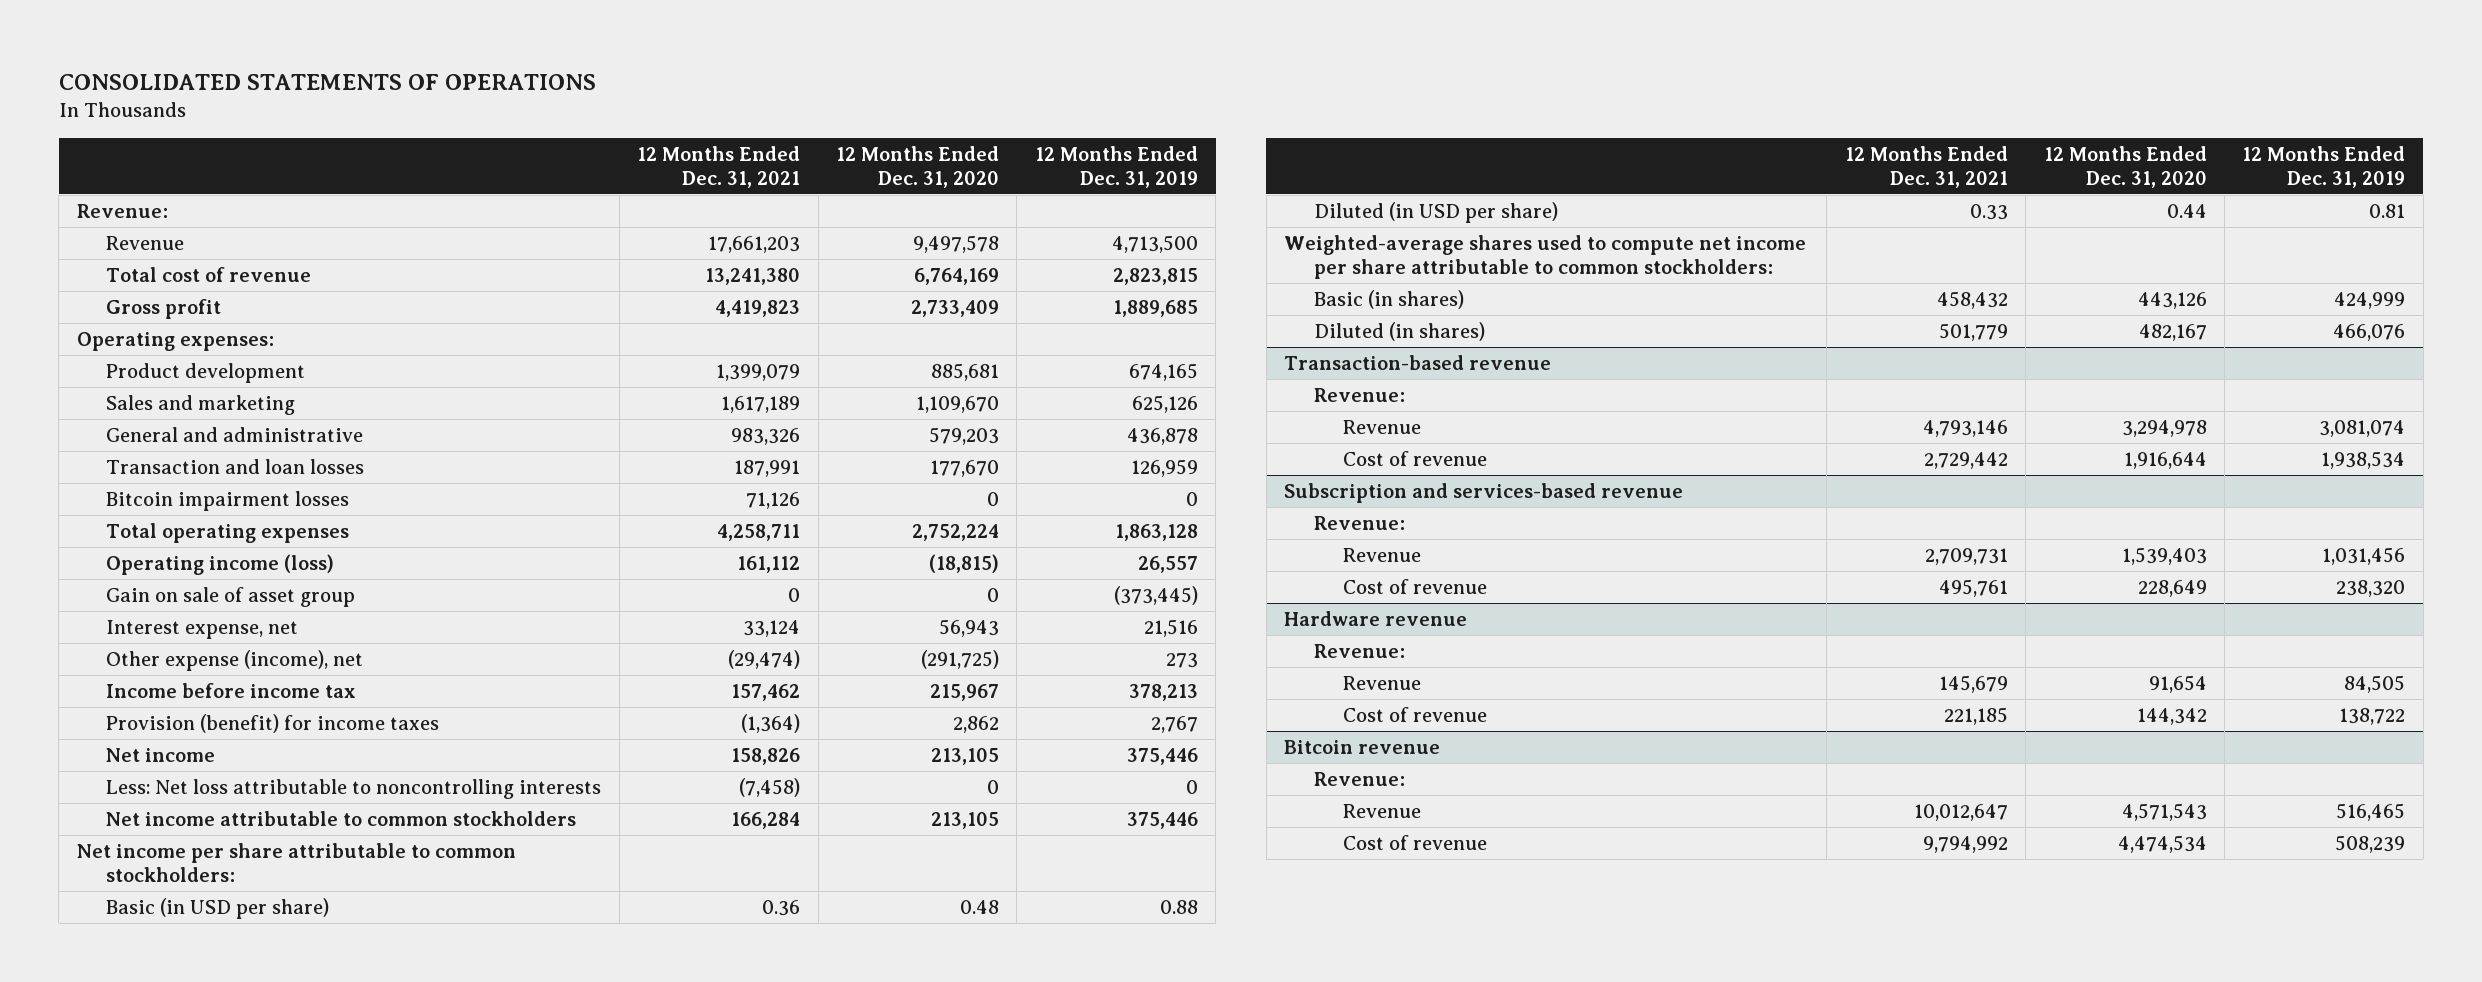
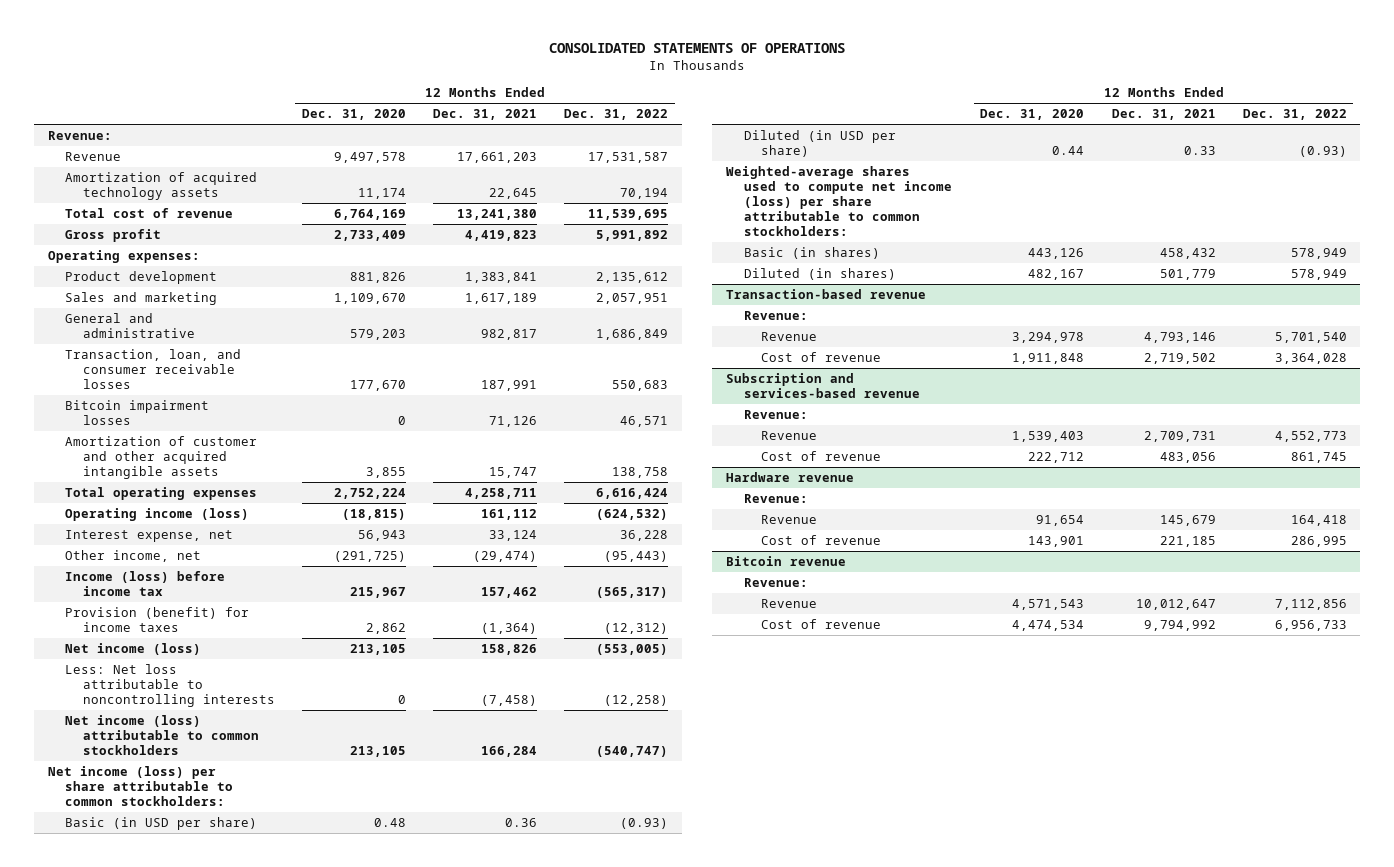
[1034,145,1198,188] 12 Months Ended Dec. 31, 2019 -> none
none -> [564,109,669,121] Dec. 31, 2022
none -> [65,171,258,200] Amortization of acquired technology assets
[716,363,801,381] 1,399,079 -> [465,271,538,283] 1,383,841
[931,362,1000,381] 885,681 -> [350,271,407,283] 881,826
[731,427,801,445] 983,326 -> [481,328,538,340] 982,817
[106,458,365,474] Transaction and loan losses -> [65,348,242,389] Transaction, loan, and consumer receivable losses
none -> [65,435,258,479] Amortization of customer and other acquired intangible assets
[106,586,356,607] Gain on sale of asset group -> none
[106,649,364,671] Other expense (income), net -> [65,549,202,562] Other income, net
[106,682,357,698] Income before income tax -> [65,570,226,596] Income (loss) before income tax
[106,747,216,762] Net income -> [65,642,202,655] Net income (loss)
[106,810,577,826] Net income attributable to common stockholders -> [65,714,260,755] Net income (loss) attributable to common stockholders
[76,842,516,883] Net income per share attributable to common stockholders: -> [47,765,234,806] Net income (loss) per share attributable to common stockholders:
[1284,234,1807,280] Weighted-average shares used to compute net income per share attributable to common stockholders: -> [726,165,952,236] Weighted-average shares used to compute net income (loss) per share attributable to common stockholders:
[1923,451,2008,469] 2,729,442 -> [1143,352,1216,364] 2,719,502
[2123,451,2207,469] 1,916,644 -> [1012,352,1085,364] 1,911,848
[1938,578,2008,597] 495,761 -> [1159,451,1216,463] 483,056
[2137,579,2207,597] 228,649 -> [1028,451,1085,463] 222,712
[2136,707,2207,725] 144,342 -> [1028,535,1085,547] 143,901

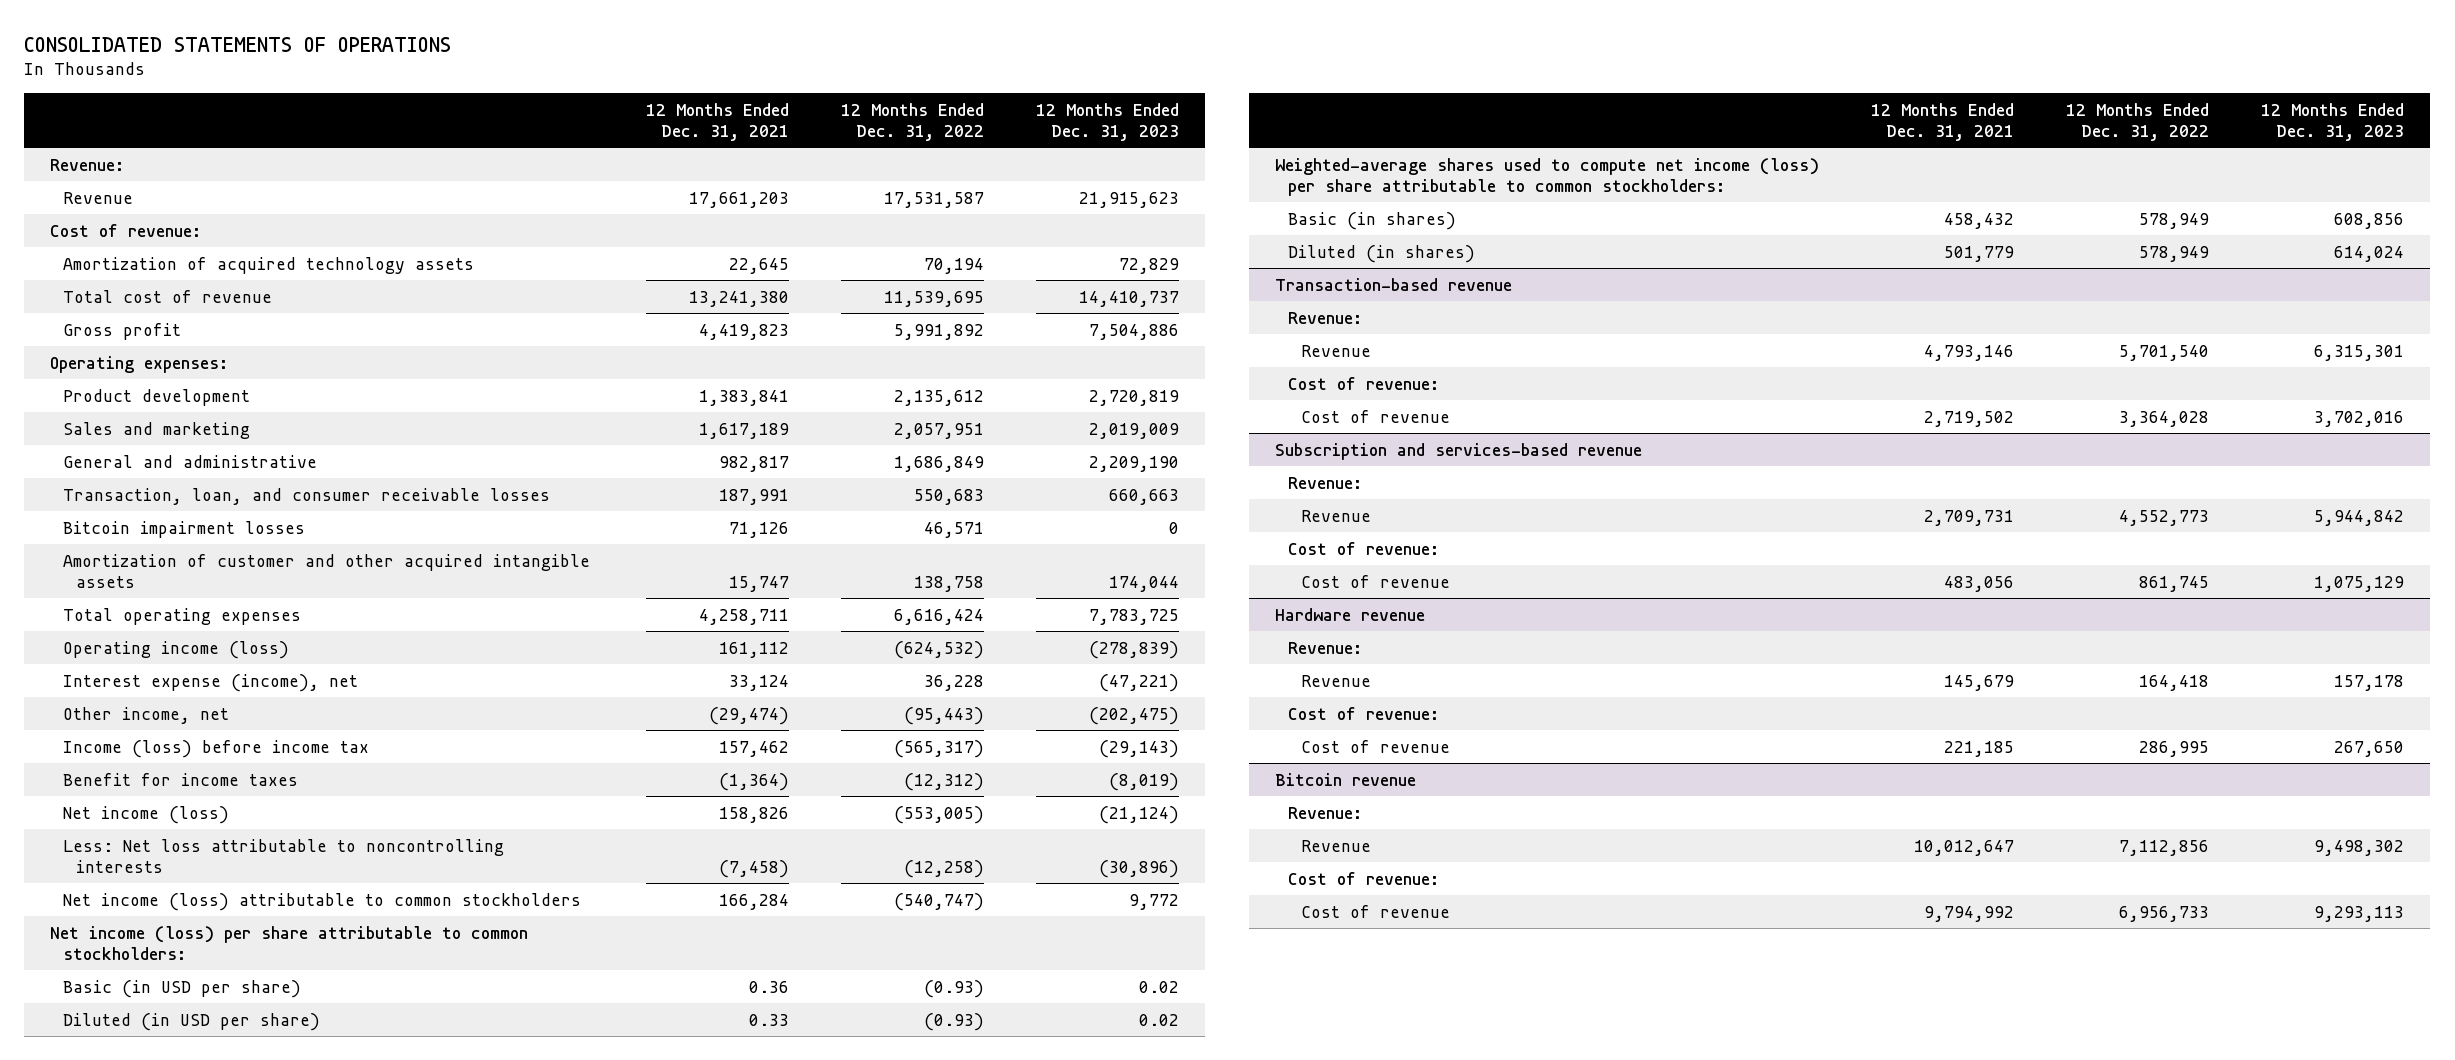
[302,109,407,121] Dec. 31, 2020 -> none
none -> [1036,102,1180,141] 12 Months Ended Dec. 31, 2023
none -> [50,223,202,237] Cost of revenue:
[65,529,234,542] Interest expense, net -> [63,673,359,692] Interest expense (income), net
[65,606,250,632] Provision (benefit) for income taxes -> [63,772,299,786] Benefit for income taxes
none -> [1288,376,1440,390] Cost of revenue:
none -> [1288,541,1440,555] Cost of revenue:
none -> [1288,706,1440,720] Cost of revenue:
none -> [1288,871,1440,885] Cost of revenue:

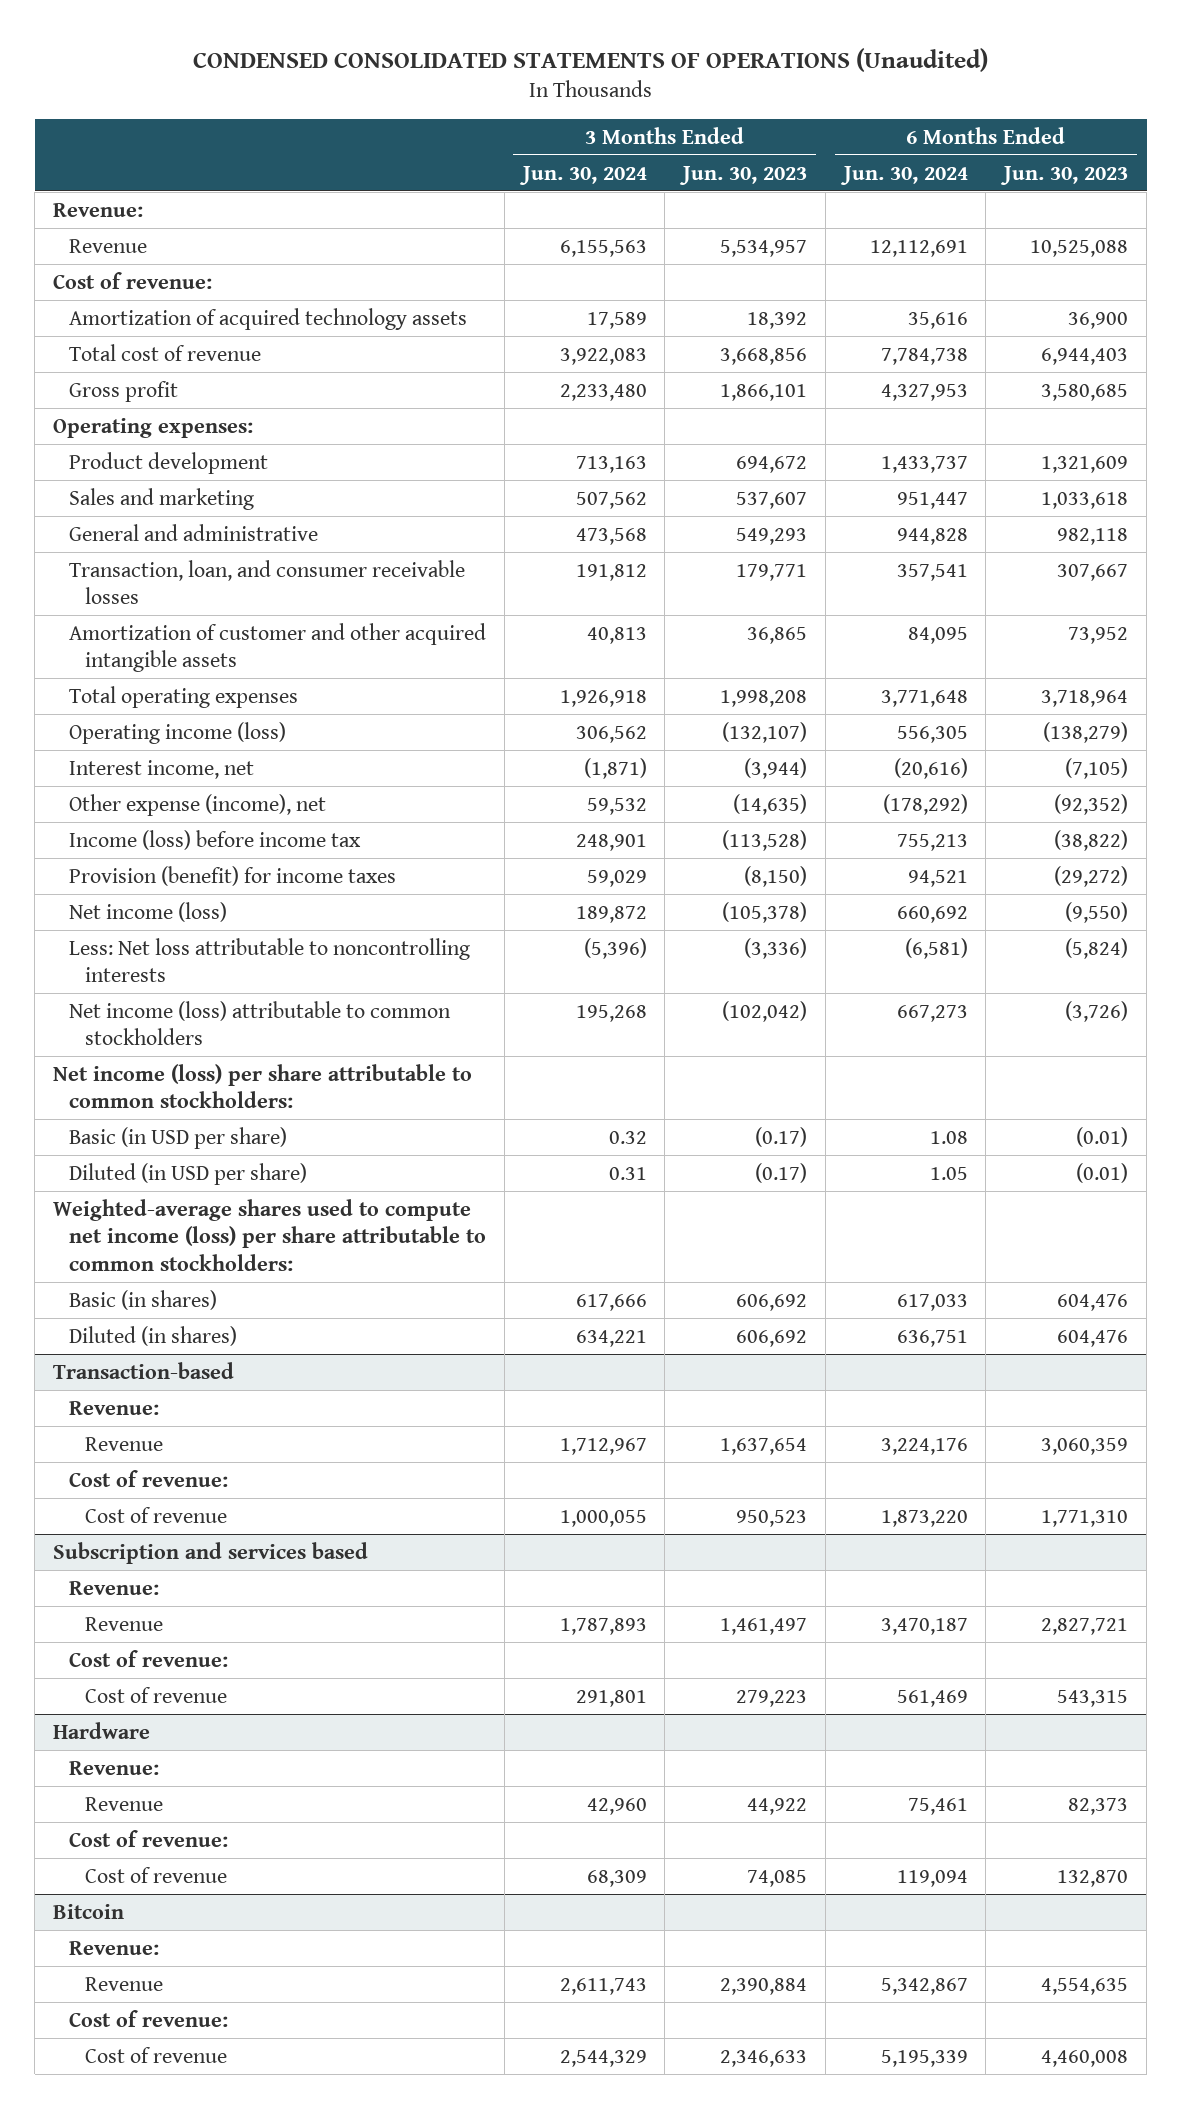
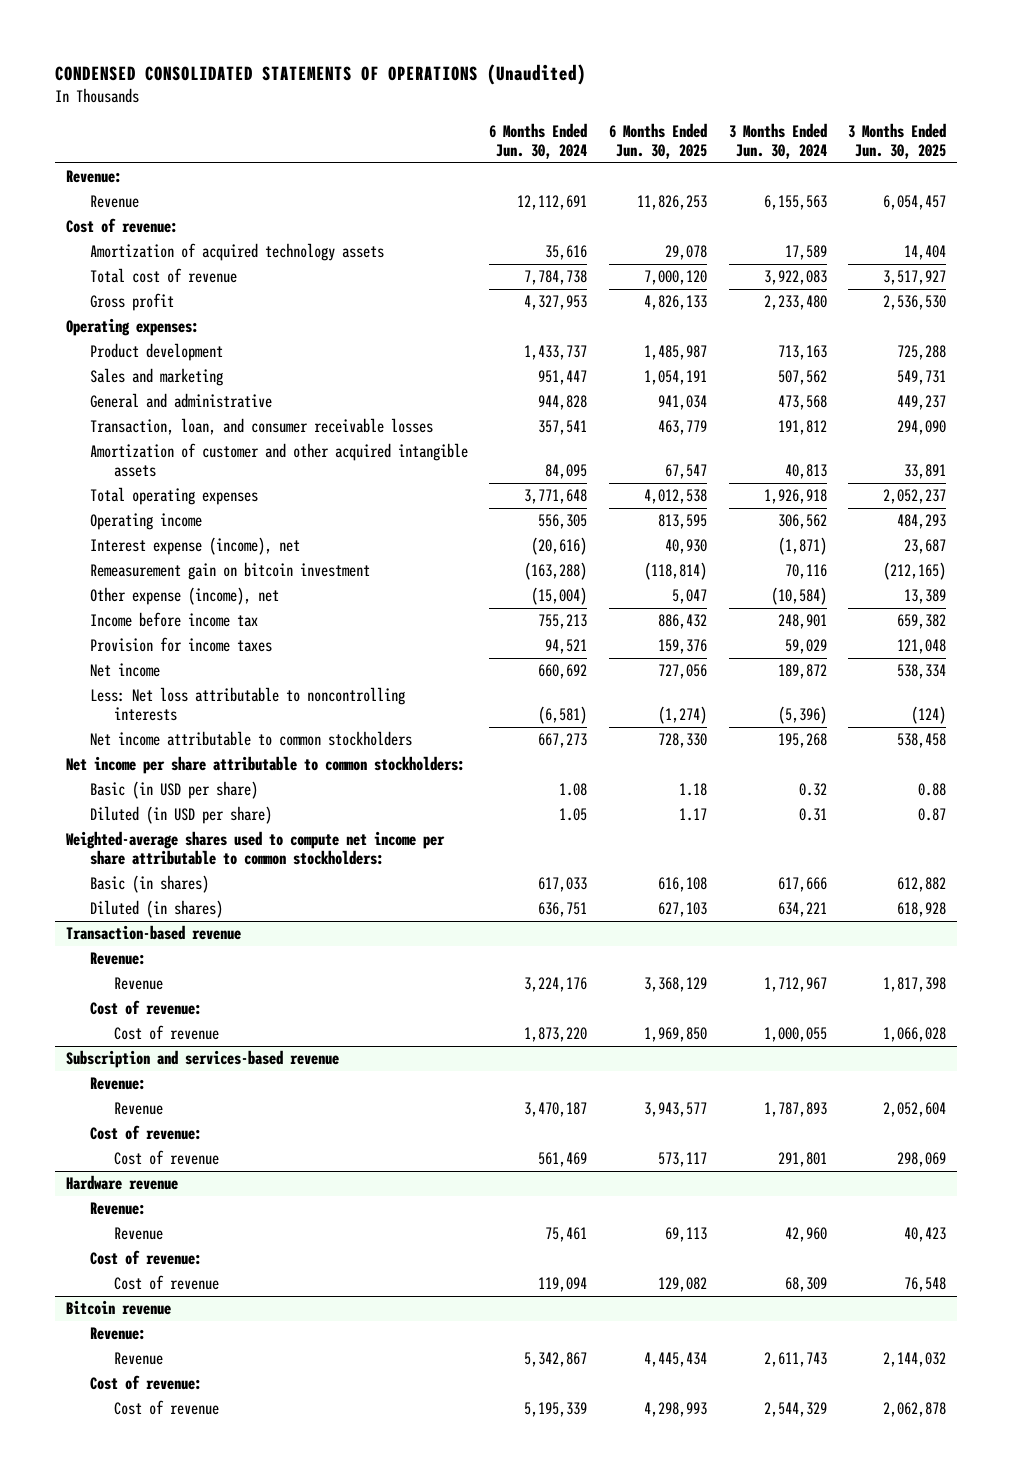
[679,165,808,185] Jun. 30, 2023 -> none
[1000,165,1129,185] Jun. 30, 2023 -> none
none -> [608,122,707,159] 6 Months Ended Jun. 30, 2025
none -> [848,122,947,159] 3 Months Ended Jun. 30, 2025
[68,721,286,744] Operating income (loss) -> [89,513,202,531] Operating income
[68,759,254,779] Interest income, net -> [89,537,300,556] Interest expense (income), net
none -> [89,562,370,581] Remeasurement gain on bitcoin investment
[586,797,647,815] 59,532 -> [770,587,827,606] (10,584)
[882,793,968,815] (178,292) -> [531,587,588,606] (15,004)
[68,829,361,850] Income (loss) before income tax -> [89,612,258,628] Income before income tax
[68,865,396,886] Provision (benefit) for income taxes -> [89,637,272,653] Provision for income taxes
[68,901,227,922] Net income (loss) -> [89,663,160,678] Net income
[68,1000,451,1046] Net income (loss) attributable to common stockholders -> [89,731,412,747] Net income attributable to common stockholders
[53,1063,473,1109] Net income (loss) per share attributable to common stockholders: -> [65,756,465,775] Net income per share attributable to common stockholders:
[53,1198,486,1271] Weighted-average shares used to compute net income (loss) per share attributable to common stockholders: -> [65,831,445,866] Weighted-average shares used to compute net income per share attributable to common stockholders:
[53,1361,235,1379] Transaction-based -> [65,925,241,941] Transaction-based revenue
[53,1541,369,1564] Subscription and services based -> [65,1050,339,1069] Subscription and services-based revenue
[53,1721,151,1739] Hardware -> [65,1175,178,1191] Hardware revenue
[53,1903,125,1919] Bitcoin -> [65,1300,171,1316] Bitcoin revenue

